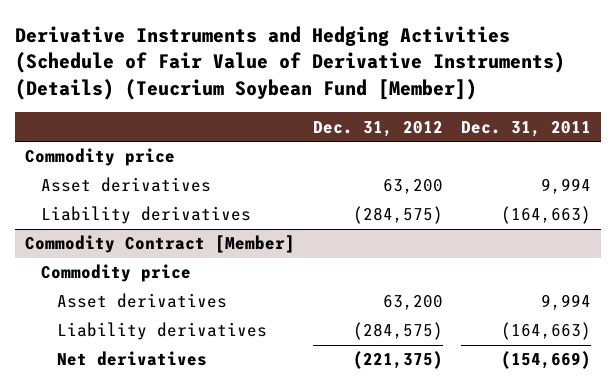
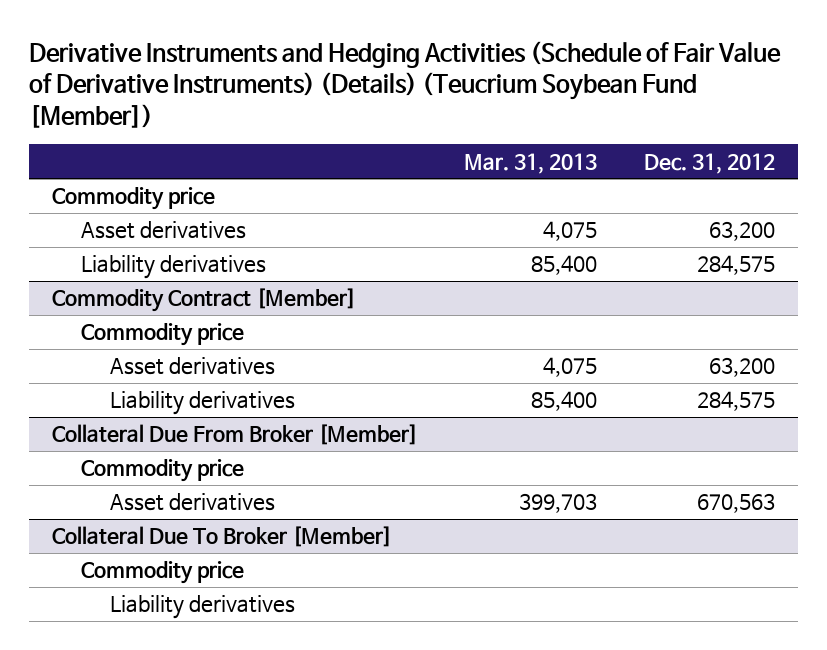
[461,120,592,137] Dec. 31, 2011 -> none
none -> [464,152,598,174] Mar. 31, 2013
[353,206,444,225] (284,575) -> [696,255,775,276] 284,575
[56,351,207,367] Net derivatives -> none
[353,322,444,341] (284,575) -> [696,391,775,412] 284,575
none -> [52,424,419,446] Collateral Due From Broker [Member]
none -> [81,459,245,483] Commodity price
none -> [110,493,276,512] Asset derivatives
none -> [52,526,393,548] Collateral Due To Broker [Member]
none -> [81,561,245,585] Commodity price
none -> [110,595,296,620] Liability derivatives

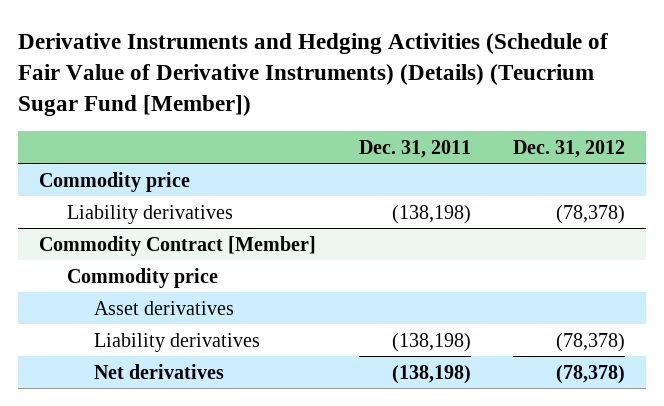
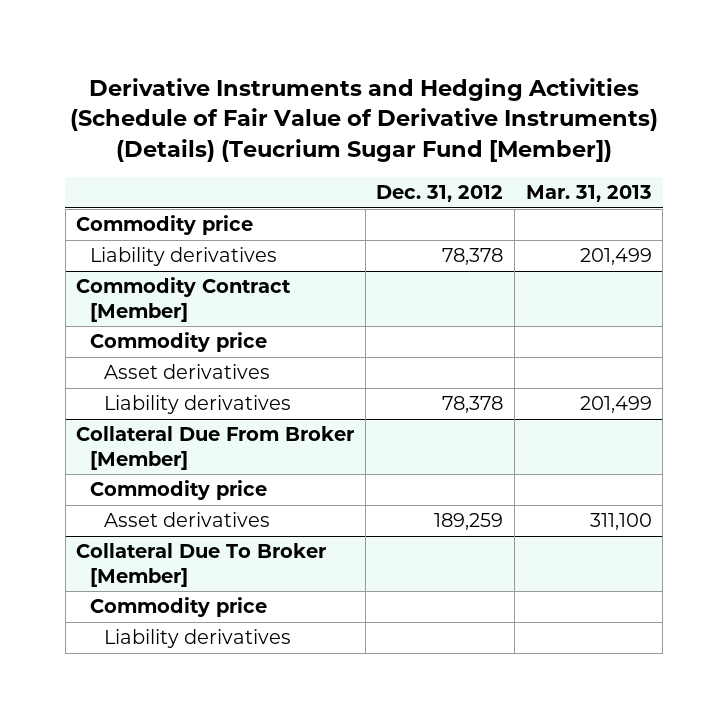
[358,139,471,158] Dec. 31, 2011 -> none
none -> [525,185,652,203] Mar. 31, 2013
[556,204,626,224] (78,378) -> [442,248,504,266] 78,378
[94,363,225,379] Net derivatives -> none
[556,332,626,352] (78,378) -> [442,396,504,414] 78,378
none -> [76,426,355,470] Collateral Due From Broker [Member]
none -> [90,480,268,501] Commodity price
none -> [104,512,271,528] Asset derivatives
none -> [76,543,327,587] Collateral Due To Broker [Member]
none -> [90,597,268,618] Commodity price
none -> [104,629,292,649] Liability derivatives

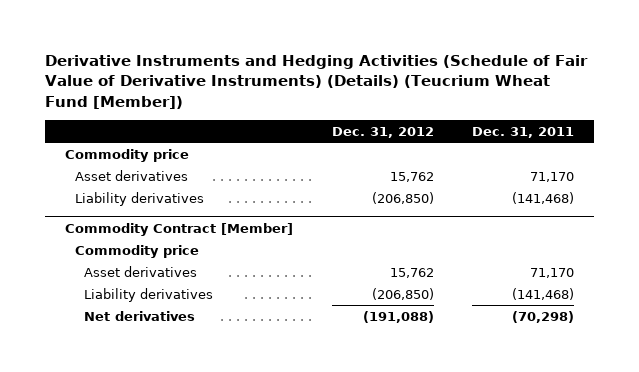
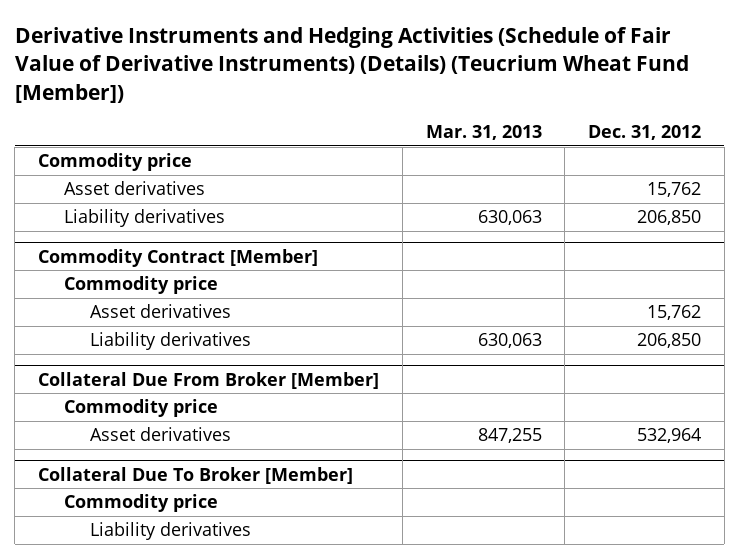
[472,127,575,139] Dec. 31, 2011 -> none
none -> [425,125,542,141] Mar. 31, 2013
[371,191,434,204] (206,850) -> [637,210,702,226] 206,850
[84,310,196,321] Net derivatives -> none
[371,287,434,300] (206,850) -> [637,333,702,349] 206,850
none -> [37,371,379,389] Collateral Due From Broker [Member]
none -> [63,399,218,418] Commodity price
none -> [89,427,231,442] Asset derivatives
none -> [37,466,353,484] Collateral Due To Broker [Member]
none -> [63,494,218,513] Commodity price
none -> [89,522,251,541] Liability derivatives

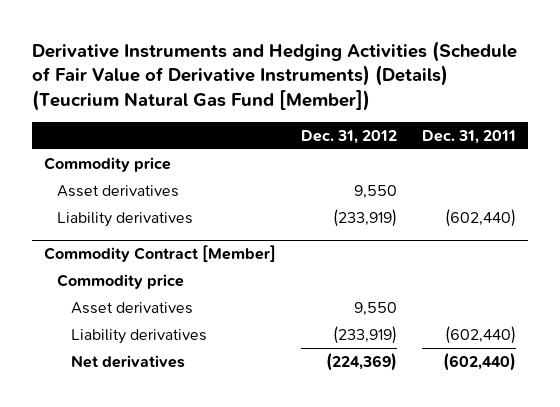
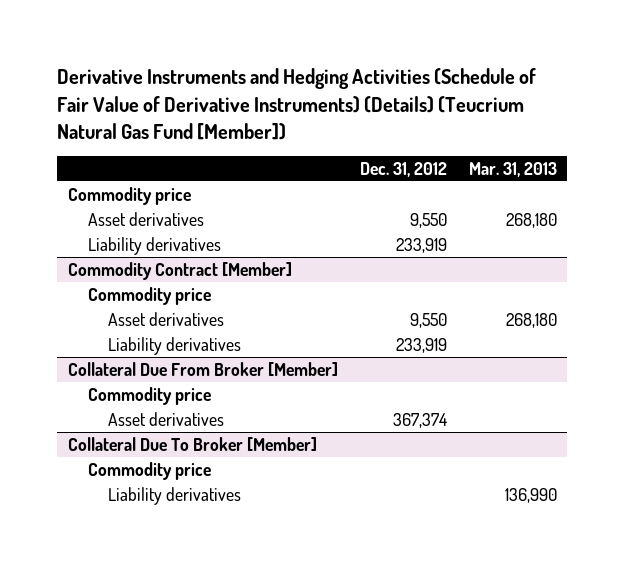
[421,129,516,144] Dec. 31, 2011 -> none
none -> [468,161,557,177] Mar. 31, 2013
[333,208,398,227] (233,919) -> [395,237,447,253] 233,919
[70,354,185,368] Net derivatives -> none
[333,325,398,344] (233,919) -> [395,337,447,353] 233,919
none -> [68,361,339,376] Collateral Due From Broker [Member]
none -> [88,386,212,405] Commodity price
none -> [108,411,225,426] Asset derivatives
none -> [68,436,318,451] Collateral Due To Broker [Member]
none -> [88,461,212,480] Commodity price
none -> [108,486,242,505] Liability derivatives

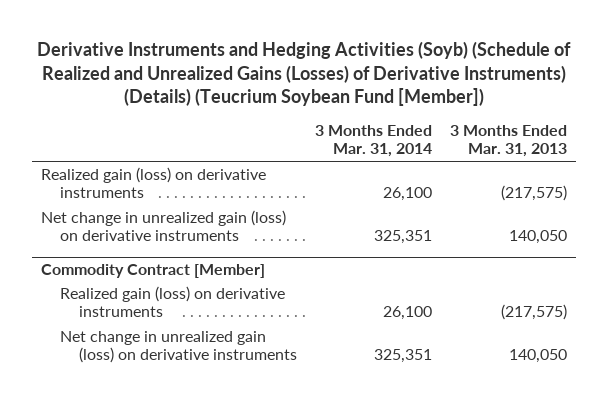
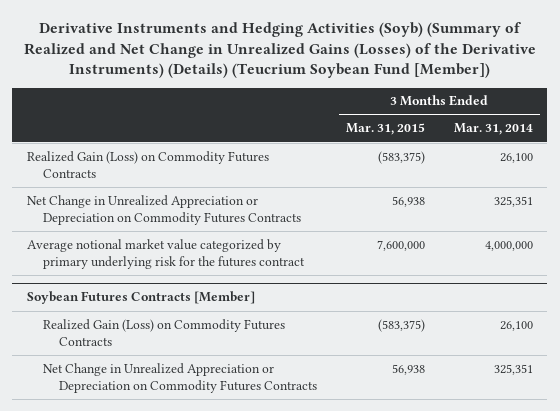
[37,40,572,107] Derivative Instruments and Hedging Activities (Soyb) (Schedule of Realized and Unrealized Gains (Losses) of Derivative Instruments) (Details) (Teucrium Soybean Fund [Member]) -> [23,22,536,79] Derivative Instruments and Hedging Activities (Soyb) (Summary of Realized and Net Change in Unrealized Gains (Losses) of the Derivative Instruments) (Details) (Teucrium Soybean Fund [Member])
[449,125,567,158] 3 Months Ended Mar. 31, 2013 -> none
none -> [346,123,426,136] Mar. 31, 2015
[41,263,266,278] Commodity Contract [Member] -> none
[41,166,267,198] Realized gain (loss) on derivative instruments -> [26,150,269,178] Realized Gain (Loss) on Commodity Futures Contracts
[41,209,287,241] Net change in unrealized gain (loss) on derivative instruments -> [26,194,302,225] Net Change in Unrealized Appreciation or Depreciation on Commodity Futures Contracts
none -> [26,238,306,269] Average notional market value categorized by primary underlying risk for the futures contract
none -> [26,291,255,305] Soybean Futures Contracts [Member]
[60,285,286,317] Realized gain (loss) on derivative instruments -> [43,318,286,346] Realized Gain (Loss) on Commodity Futures Contracts
[60,330,297,363] Net change in unrealized gain (loss) on derivative instruments -> [43,362,318,393] Net Change in Unrealized Appreciation or Depreciation on Commodity Futures Contracts

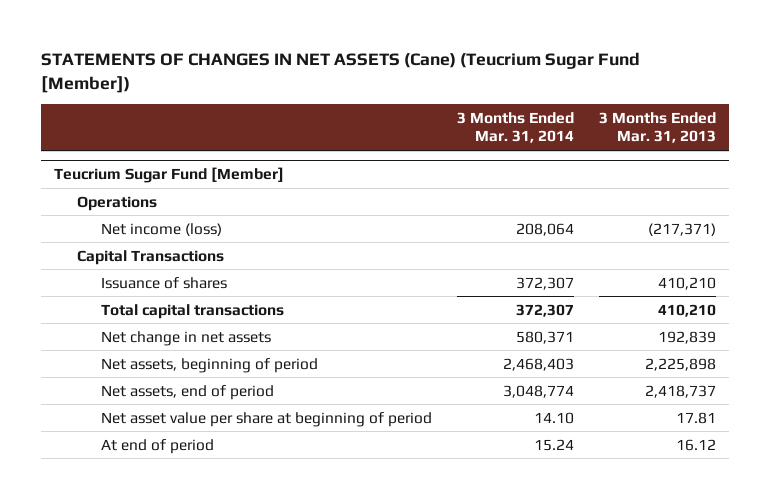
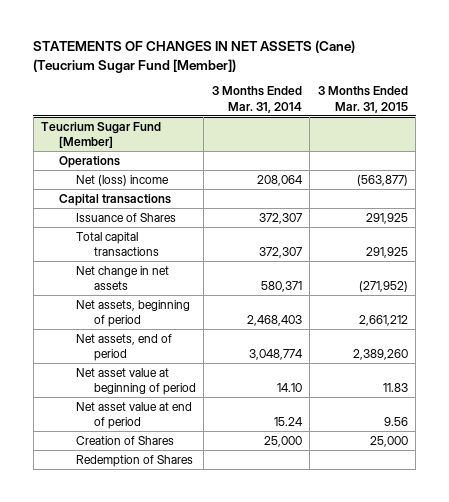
[599,111,717,144] 3 Months Ended Mar. 31, 2013 -> none
none -> [317,86,408,113] 3 Months Ended Mar. 31, 2015
[101,222,223,236] Net income (loss) -> [76,174,170,186] Net (loss) income
[77,249,225,265] Capital Transactions -> [58,193,171,206] Capital transactions
[101,276,228,289] Issuance of shares -> [76,212,177,222] Issuance of Shares
[101,411,433,427] Net asset value per share at beginning of period -> [76,367,196,395] Net asset value at beginning of period
[101,438,215,454] At end of period -> [76,401,193,429] Net asset value at end of period
none -> [76,435,175,445] Creation of Shares
none -> [76,454,194,467] Redemption of Shares

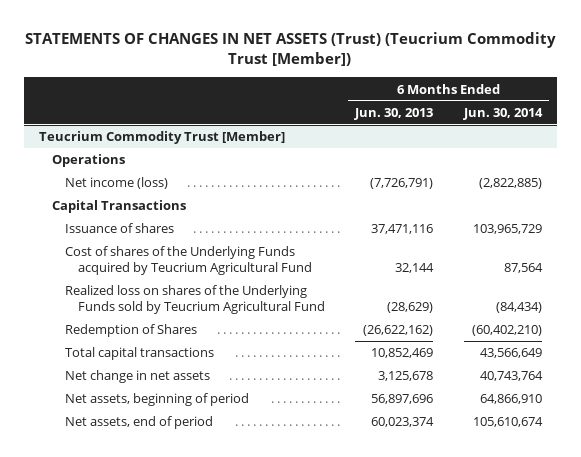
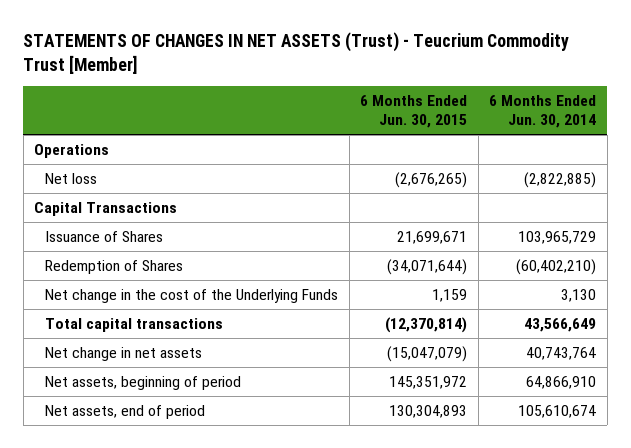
[25,32,557,67] STATEMENTS OF CHANGES IN NET ASSETS (Trust) (Teucrium Commodity Trust [Member]) -> [23,32,570,74] STATEMENTS OF CHANGES IN NET ASSETS (Trust) - Teucrium Commodity Trust [Member]
[354,107,434,120] Jun. 30, 2013 -> none
none -> [360,95,468,129] 6 Months Ended Jun. 30, 2015
[38,131,285,145] Teucrium Commodity Trust [Member] -> none
[65,177,169,190] Net income (loss) -> [45,173,98,185] Net loss
[65,246,313,275] Cost of shares of the Underlying Funds acquired by Teucrium Agricultural Fund -> none
[65,285,326,314] Realized loss on shares of the Underlying Funds sold by Teucrium Agricultural Fund -> none
[65,223,175,234] Issuance of shares -> [45,231,164,243] Issuance of Shares
none -> [45,289,339,304] Net change in the cost of the Underlying Funds

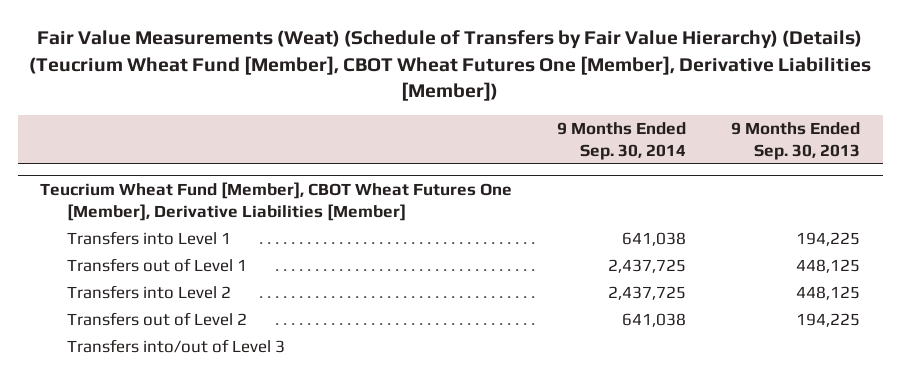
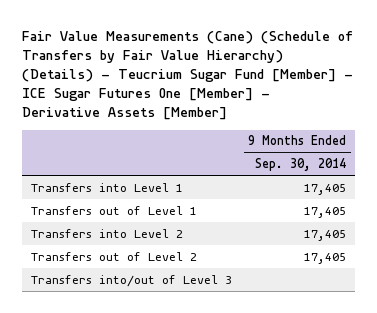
[29,30,872,102] Fair Value Measurements (Weat) (Schedule of Transfers by Fair Value Hierarchy) (Details) (Teucrium Wheat Fund [Member], CBOT Wheat Futures One [Member], Derivative Liabilities [Member]) -> [22,31,354,121] Fair Value Measurements (Cane) (Schedule of Transfers by Fair Value Hierarchy) (Details) - Teucrium Sugar Fund [Member] - ICE Sugar Futures One [Member] - Derivative Assets [Member]
[731,121,861,160] 9 Months Ended Sep. 30, 2013 -> none
[40,182,513,221] Teucrium Wheat Fund [Member], CBOT Wheat Futures One [Member], Derivative Liabilities [Member] -> none
[622,232,687,247] 641,038 -> [304,183,347,195] 17,405
[608,259,687,274] 2,437,725 -> [304,206,347,218] 17,405
[608,286,687,301] 2,437,725 -> [304,229,347,241] 17,405
[622,313,687,328] 641,038 -> [304,252,347,264] 17,405

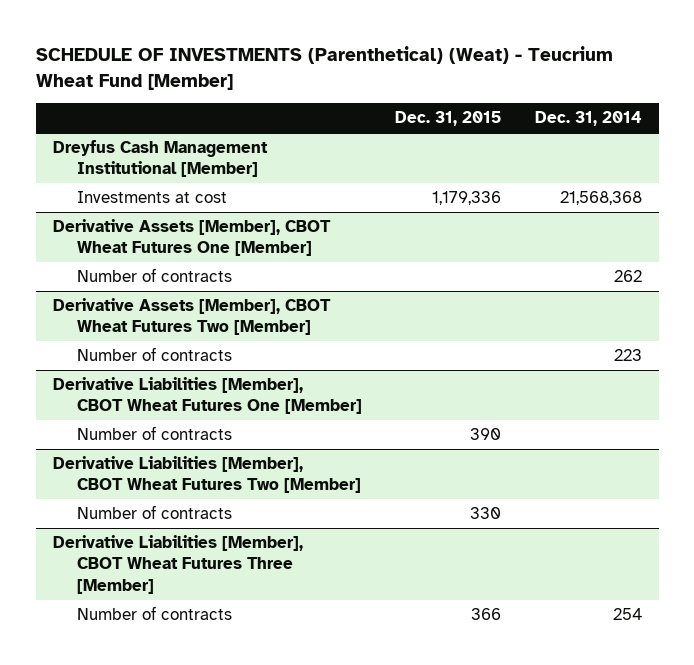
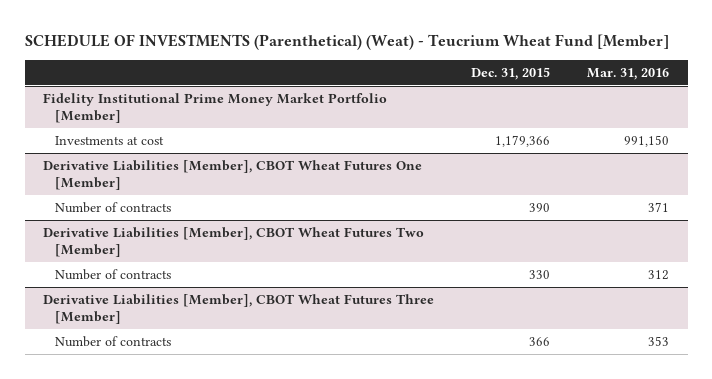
[534,111,642,127] Dec. 31, 2014 -> none
none -> [587,67,670,80] Mar. 31, 2016
[52,219,331,257] Derivative Assets [Member], CBOT Wheat Futures One [Member] -> none
[76,268,232,283] Number of contracts -> none
[52,298,331,336] Derivative Assets [Member], CBOT Wheat Futures Two [Member] -> none
[76,347,232,362] Number of contracts -> none
[52,140,268,178] Dreyfus Cash Management Institutional [Member] -> [43,92,388,123] Fidelity Institutional Prime Money Market Portfolio [Member]
[432,191,502,206] 1,179,336 -> [495,134,551,147] 1,179,366

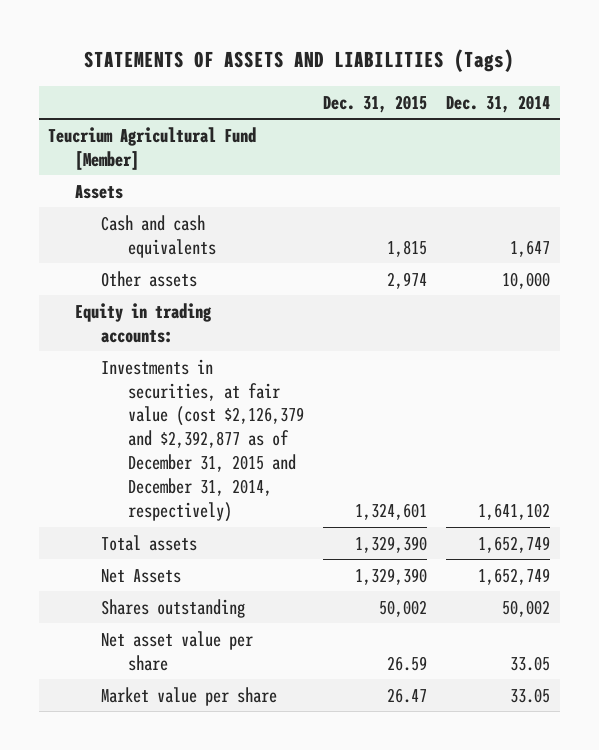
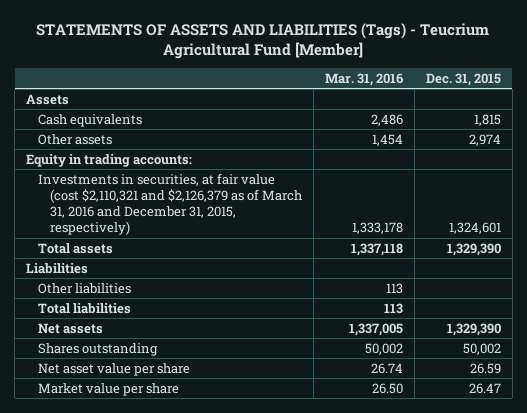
[84,49,515,73] STATEMENTS OF ASSETS AND LIABILITIES (Tags) -> [36,22,490,59] STATEMENTS OF ASSETS AND LIABILITIES (Tags) - Teucrium Agricultural Fund [Member]
[446,94,551,113] Dec. 31, 2014 -> none
none -> [325,72,404,86] Mar. 31, 2016
[48,126,257,170] Teucrium Agricultural Fund [Member] -> none
[101,214,216,258] Cash and cash equivalents -> [38,113,143,127] Cash equivalents
[101,358,304,522] Investments in securities, at fair value (cost $2,126,379 and $2,392,877 as of December 31, 2015 and December 31, 2014, respectively) -> [38,172,303,236] Investments in securities, at fair value (cost $2,110,321 and $2,126,379 as of March 31, 2016 and December 31, 2015, respectively)
none -> [25,262,88,274] Liabilities
none -> [38,282,132,294] Other liabilities
none -> [38,302,132,314] Total liabilities
[101,568,182,583] Net Assets -> [38,322,104,334] Net assets

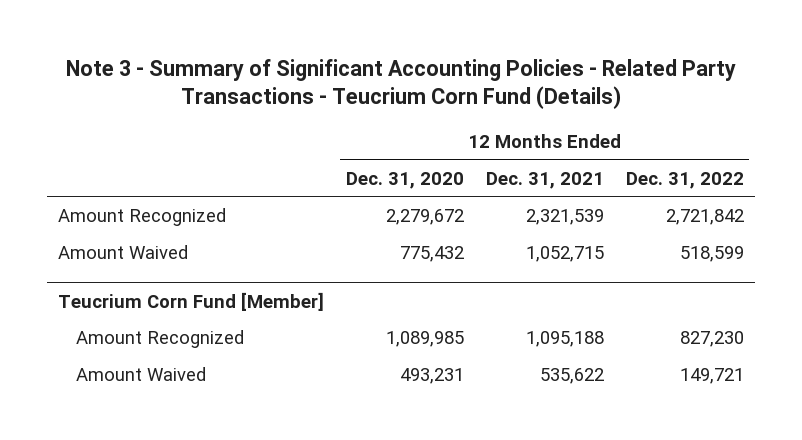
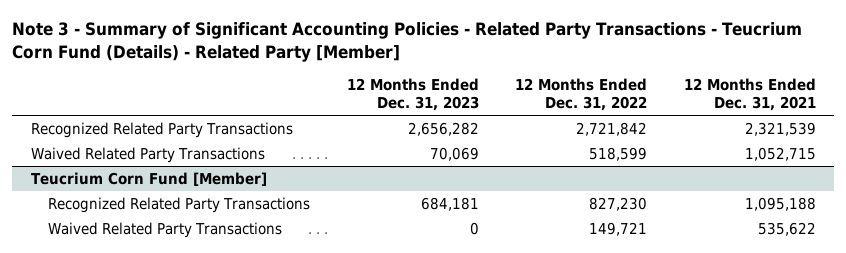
[65,58,736,110] Note 3 - Summary of Significant Accounting Policies - Related Party Transactions - Teucrium Corn Fund (Details) -> [12,21,803,62] Note 3 - Summary of Significant Accounting Policies - Related Party Transactions - Teucrium Corn Fund (Details) - Related Party [Member]
[345,171,464,189] Dec. 31, 2020 -> none
none -> [346,77,479,112] 12 Months Ended Dec. 31, 2023
[57,207,226,226] Amount Recognized -> [30,121,293,138] Recognized Related Party Transactions
[57,244,188,259] Amount Waived -> [30,146,265,163] Waived Related Party Transactions
[75,329,244,348] Amount Recognized -> [48,196,311,213] Recognized Related Party Transactions
[75,366,206,381] Amount Waived -> [48,221,283,238] Waived Related Party Transactions

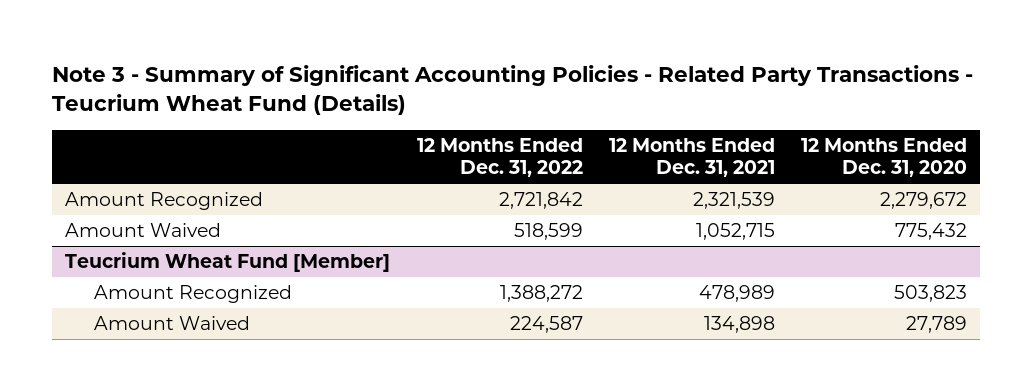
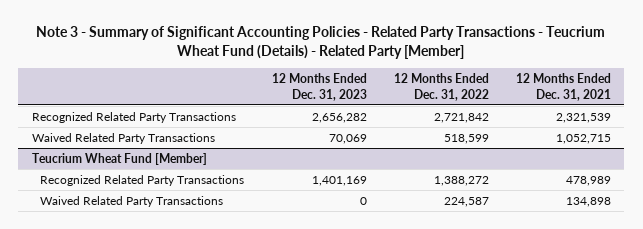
[52,64,974,115] Note 3 - Summary of Significant Accounting Policies - Related Party Transactions - Teucrium Wheat Fund (Details) -> [36,26,606,60] Note 3 - Summary of Significant Accounting Policies - Related Party Transactions - Teucrium Wheat Fund (Details) - Related Party [Member]
[801,138,968,178] 12 Months Ended Dec. 31, 2020 -> none
none -> [271,73,367,101] 12 Months Ended Dec. 31, 2023
[65,192,264,211] Amount Recognized -> [31,112,236,124] Recognized Related Party Transactions
[65,223,222,238] Amount Waived -> [31,133,215,145] Waived Related Party Transactions
[94,285,293,304] Amount Recognized -> [40,175,245,187] Recognized Related Party Transactions
[94,316,251,331] Amount Waived -> [40,196,224,208] Waived Related Party Transactions

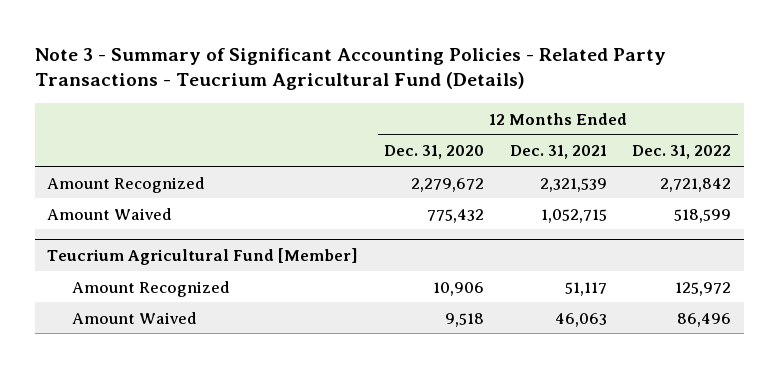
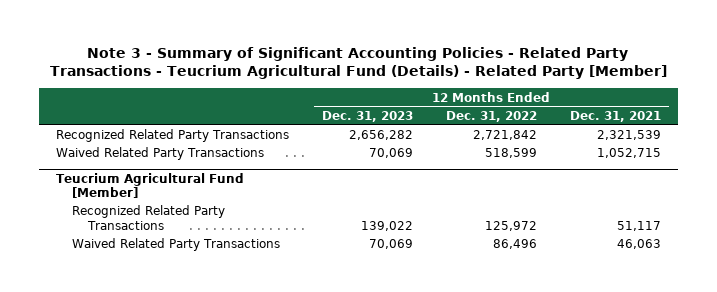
[34,47,666,91] Note 3 - Summary of Significant Accounting Policies - Related Party Transactions - Teucrium Agricultural Fund (Details) -> [50,46,668,80] Note 3 - Summary of Significant Accounting Policies - Related Party Transactions - Teucrium Agricultural Fund (Details) - Related Party [Member]
[384,145,485,160] Dec. 31, 2020 -> none
none -> [321,111,413,123] Dec. 31, 2023
[47,176,206,193] Amount Recognized -> [55,129,289,143] Recognized Related Party Transactions
[47,207,173,220] Amount Waived -> [55,147,264,161] Waived Related Party Transactions
[72,280,231,297] Amount Recognized -> [72,205,226,230] Recognized Related Party Transactions
[72,311,198,324] Amount Waived -> [72,238,281,252] Waived Related Party Transactions

